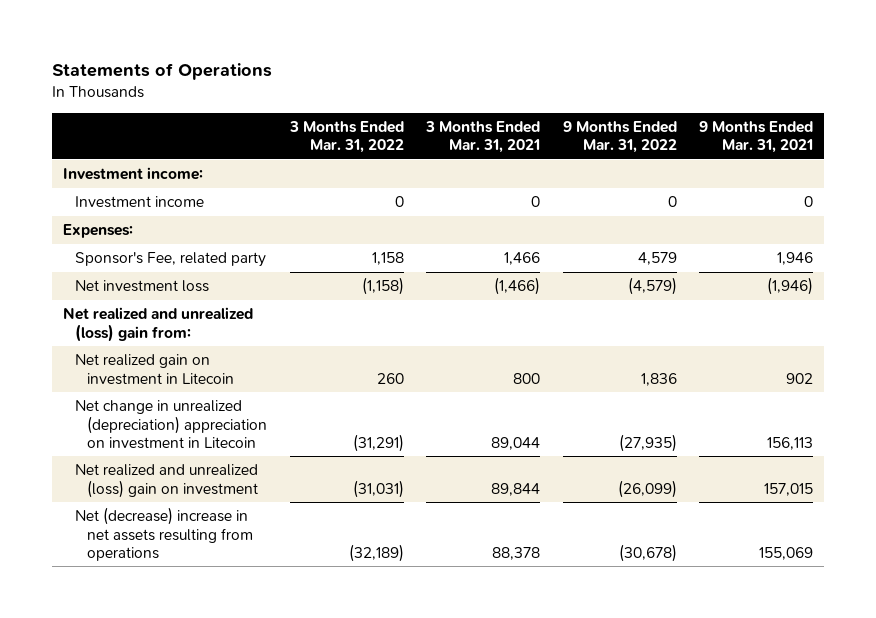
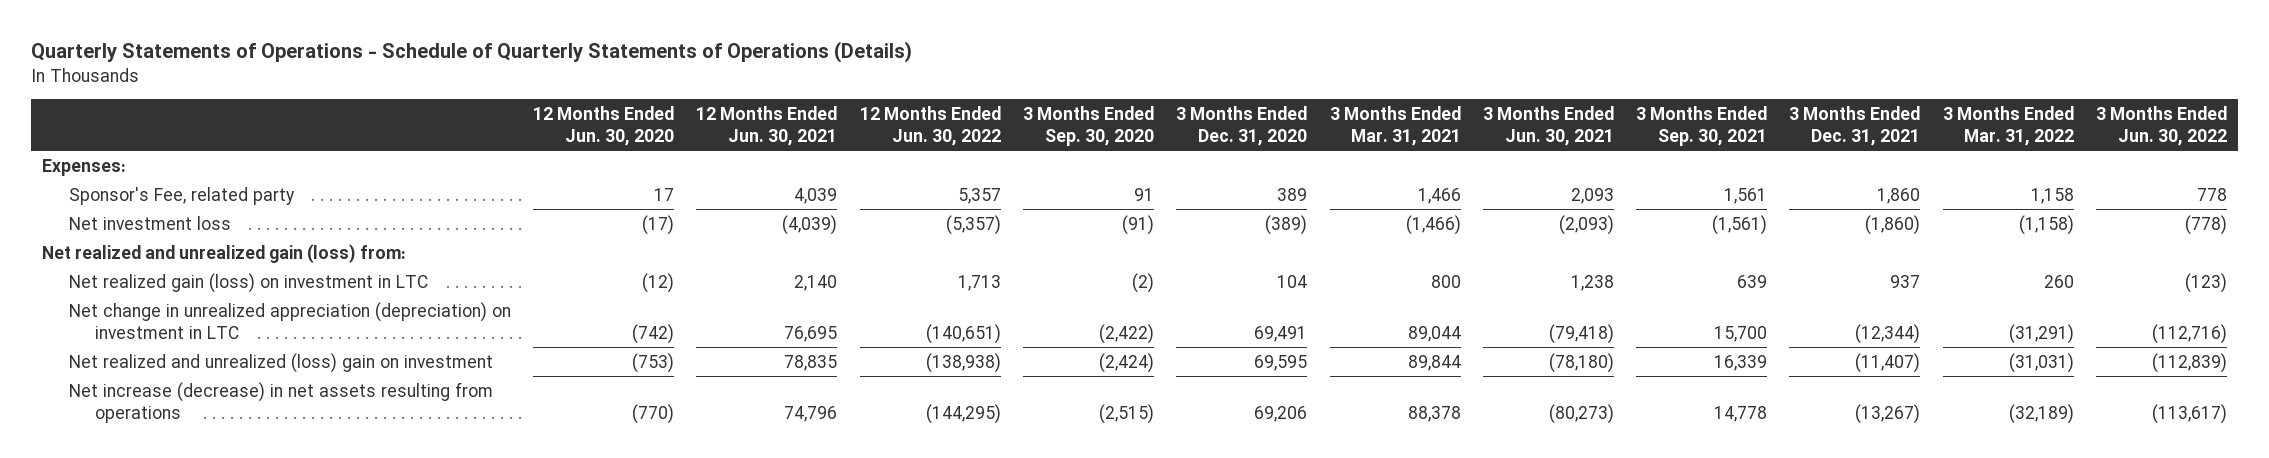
[51,63,272,81] Statements of Operations -> [31,41,913,64] Quarterly Statements of Operations - Schedule of Quarterly Statements of Operations (Details)
[562,120,677,154] 9 Months Ended Mar. 31, 2022 -> none
[699,120,814,154] 9 Months Ended Mar. 31, 2021 -> none
none -> [533,106,675,146] 12 Months Ended Jun. 30, 2020
none -> [696,106,838,146] 12 Months Ended Jun. 30, 2021
none -> [859,106,1001,146] 12 Months Ended Jun. 30, 2022
none -> [1022,106,1154,146] 3 Months Ended Sep. 30, 2020
none -> [1176,106,1308,146] 3 Months Ended Dec. 31, 2020
none -> [1482,106,1614,146] 3 Months Ended Jun. 30, 2021
none -> [1636,106,1768,146] 3 Months Ended Sep. 30, 2021
none -> [1789,106,1921,146] 3 Months Ended Dec. 31, 2021
none -> [2096,106,2228,146] 3 Months Ended Jun. 30, 2022
[63,167,204,181] Investment income: -> none
[75,196,205,209] Investment income -> none
[63,307,254,342] Net realized and unrealized (loss) gain from: -> [42,243,407,263] Net realized and unrealized gain (loss) from:
[75,354,235,385] Net realized gain on investment in Litecoin -> [68,272,428,293] Net realized gain (loss) on investment in LTC
[75,400,268,449] Net change in unrealized (depreciation) appreciation on investment in Litecoin -> [68,301,511,339] Net change in unrealized appreciation (depreciation) on investment in LTC
[75,507,254,561] Net (decrease) increase in net assets resulting from operations -> [68,381,493,423] Net increase (decrease) in net assets resulting from operations

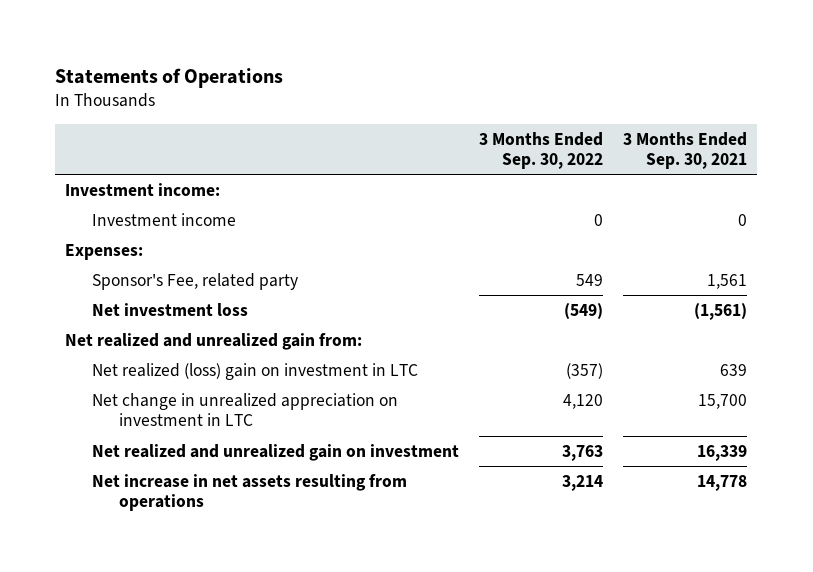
[31,41,913,64] Quarterly Statements of Operations - Schedule of Quarterly Statements of Operations (Details) -> [55,67,284,88] Statements of Operations
[533,106,675,146] 12 Months Ended Jun. 30, 2020 -> none
[696,106,838,146] 12 Months Ended Jun. 30, 2021 -> none
[859,106,1001,146] 12 Months Ended Jun. 30, 2022 -> none
[1022,106,1154,146] 3 Months Ended Sep. 30, 2020 -> none
[1176,106,1308,146] 3 Months Ended Dec. 31, 2020 -> none
[1329,106,1461,146] 3 Months Ended Mar. 31, 2021 -> none
[1482,106,1614,146] 3 Months Ended Jun. 30, 2021 -> none
[1789,106,1921,146] 3 Months Ended Dec. 31, 2021 -> none
[1942,106,2074,146] 3 Months Ended Mar. 31, 2022 -> none
[2096,106,2228,146] 3 Months Ended Jun. 30, 2022 -> none
none -> [479,131,604,170] 3 Months Ended Sep. 30, 2022
none -> [65,182,221,196] Investment income:
none -> [91,212,236,226] Investment income
[42,243,407,263] Net realized and unrealized gain (loss) from: -> [65,332,363,350] Net realized and unrealized gain from:
[68,272,428,293] Net realized gain (loss) on investment in LTC -> [91,362,418,380] Net realized (loss) gain on investment in LTC
[68,301,511,339] Net change in unrealized appreciation (depreciation) on investment in LTC -> [91,392,398,427] Net change in unrealized appreciation on investment in LTC
[68,352,493,373] Net realized and unrealized (loss) gain on investment -> [91,443,459,461] Net realized and unrealized gain on investment
[68,381,493,423] Net increase (decrease) in net assets resulting from operations -> [91,473,407,512] Net increase in net assets resulting from operations

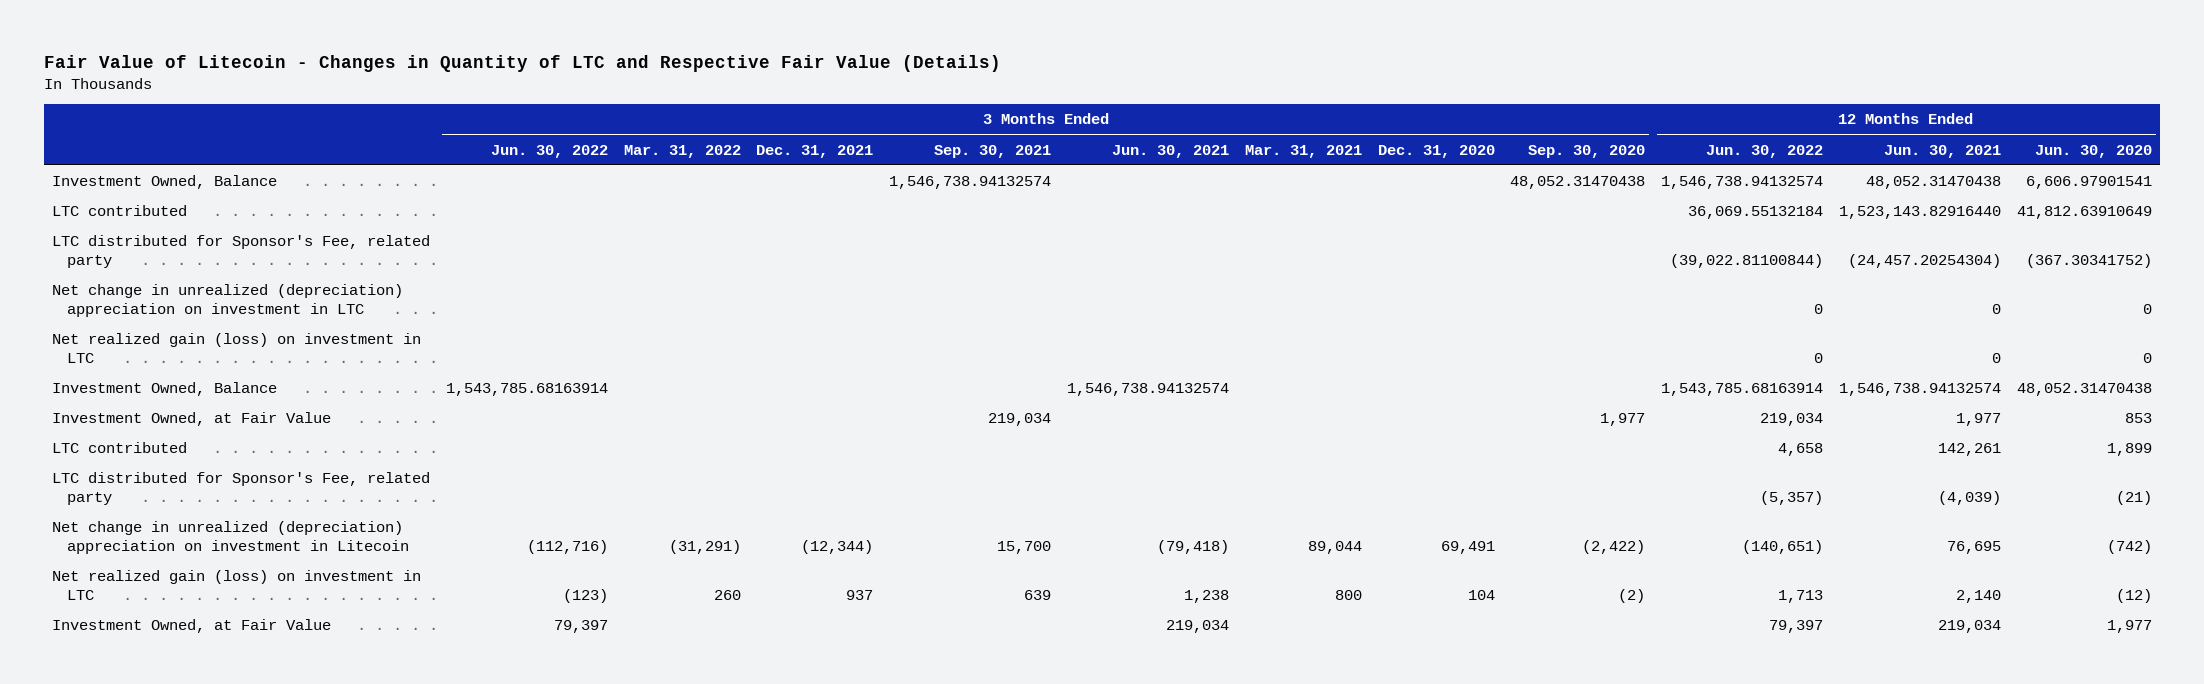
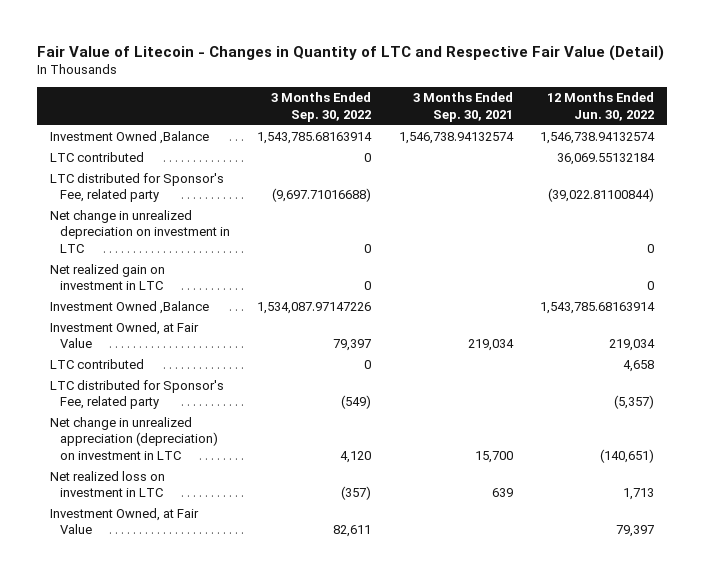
[44,54,1002,72] Fair Value of Litecoin - Changes in Quantity of LTC and Respective Fair Value (Details) -> [36,44,664,61] Fair Value of Litecoin - Changes in Quantity of LTC and Respective Fair Value (Detail)
[490,144,608,158] Jun. 30, 2022 -> none
[623,144,741,158] Mar. 31, 2022 -> none
[756,144,874,158] Dec. 31, 2021 -> none
[1111,144,1229,158] Jun. 30, 2021 -> none
[1244,144,1362,158] Mar. 31, 2021 -> none
[1377,144,1495,158] Dec. 31, 2020 -> none
[1528,144,1646,158] Sep. 30, 2020 -> none
[1883,144,2001,158] Jun. 30, 2021 -> none
[2034,144,2152,158] Jun. 30, 2020 -> none
none -> [271,92,372,122] 3 Months Ended Sep. 30, 2022
[51,175,277,190] Investment Owned, Balance -> [50,131,210,145] Investment Owned ,Balance
[51,284,403,318] Net change in unrealized (depreciation) appreciation on investment in LTC -> [50,210,231,253] Net change in unrealized depreciation on investment in LTC
[51,333,421,364] Net realized gain (loss) on investment in LTC -> [50,264,166,291] Net realized gain on investment in LTC
[51,382,277,397] Investment Owned, Balance -> [50,301,210,315] Investment Owned ,Balance
[51,521,410,555] Net change in unrealized (depreciation) appreciation on investment in Litecoin -> [50,417,219,460] Net change in unrealized appreciation (depreciation) on investment in LTC
[51,570,421,601] Net realized gain (loss) on investment in LTC -> [50,471,166,498] Net realized loss on investment in LTC

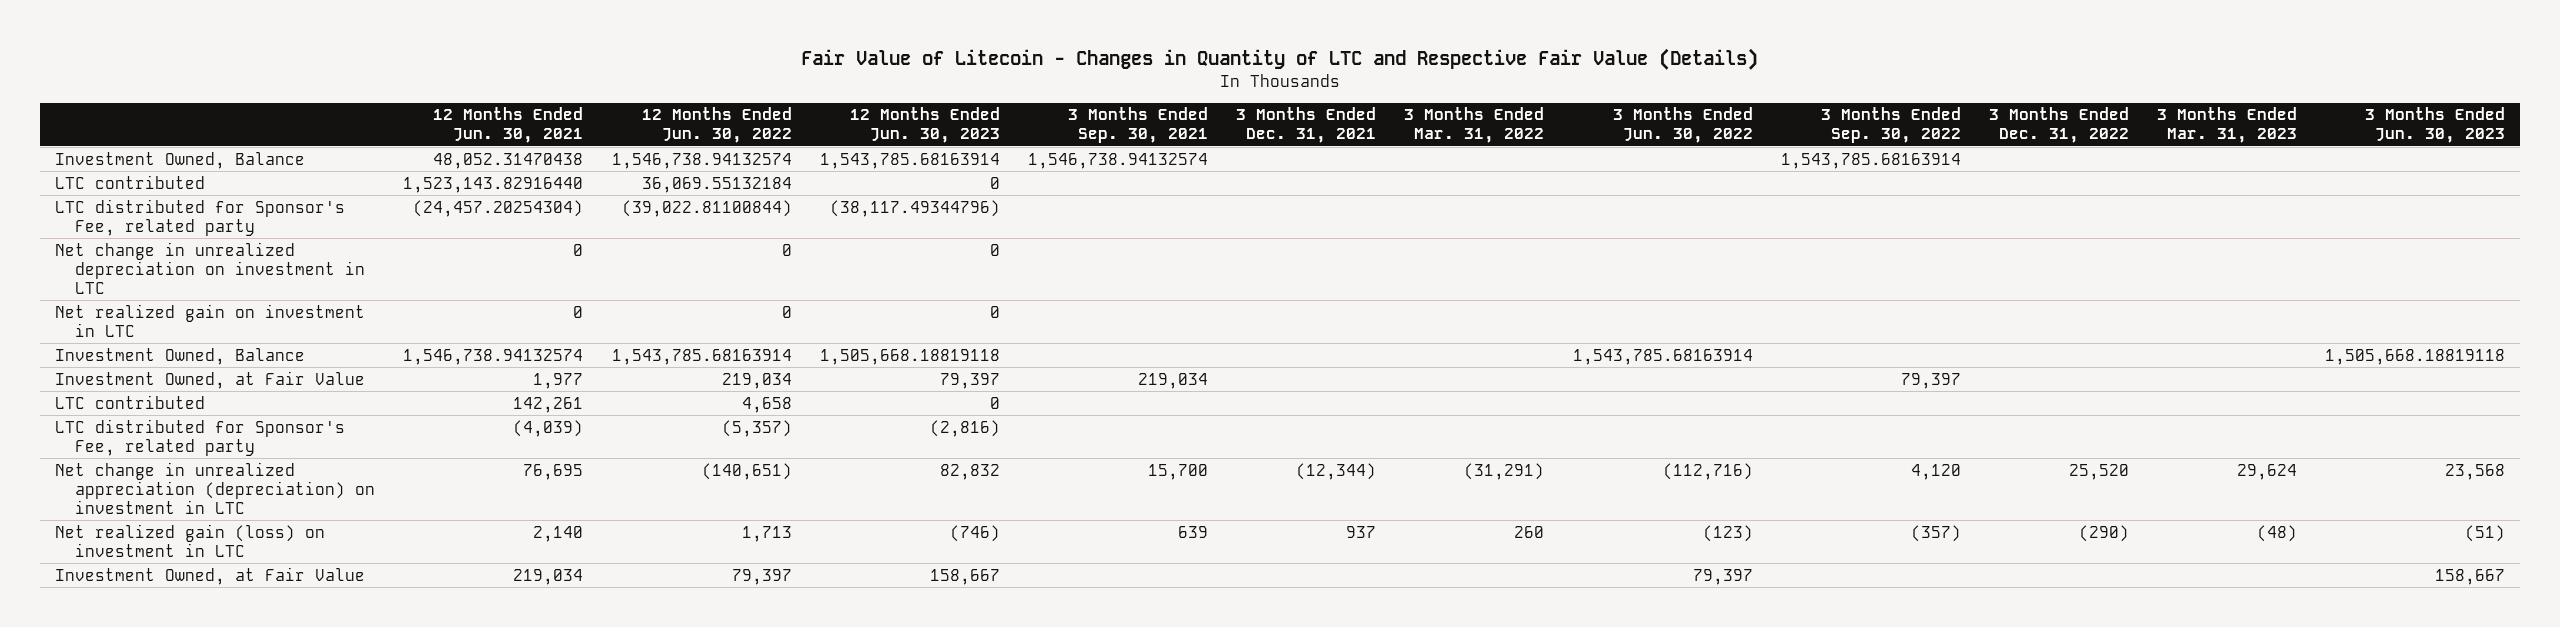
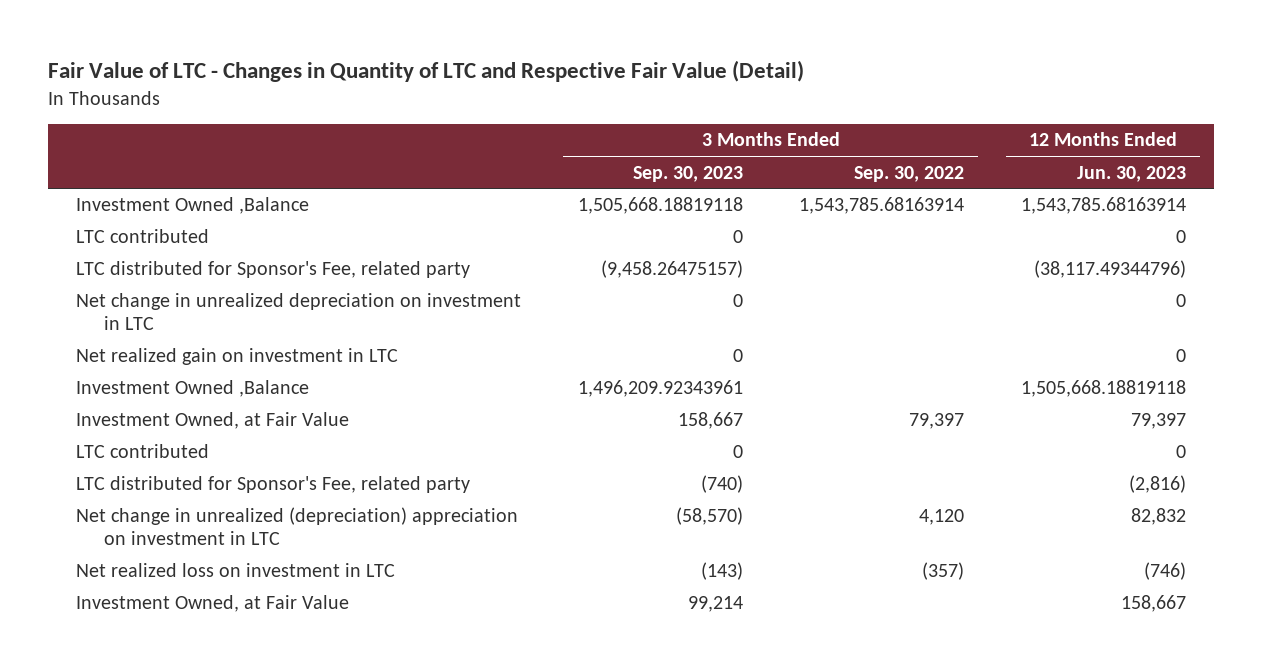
[801,48,1759,71] Fair Value of Litecoin - Changes in Quantity of LTC and Respective Fair Value (Details) -> [47,60,804,83] Fair Value of LTC - Changes in Quantity of LTC and Respective Fair Value (Detail)
[433,107,584,144] 12 Months Ended Jun. 30, 2021 -> none
[641,107,792,144] 12 Months Ended Jun. 30, 2022 -> none
[1067,107,1208,144] 3 Months Ended Sep. 30, 2021 -> none
[1236,107,1377,144] 3 Months Ended Dec. 31, 2021 -> none
[1404,107,1545,144] 3 Months Ended Mar. 31, 2022 -> none
[1612,107,1753,144] 3 Months Ended Jun. 30, 2022 -> none
[1989,107,2130,144] 3 Months Ended Dec. 31, 2022 -> none
[2157,107,2298,144] 3 Months Ended Mar. 31, 2023 -> none
[2365,107,2506,144] 3 Months Ended Jun. 30, 2023 -> none
none -> [632,165,743,182] Sep. 30, 2023
[54,151,305,169] Investment Owned, Balance -> [76,197,310,215] Investment Owned ,Balance
[54,347,305,365] Investment Owned, Balance -> [76,380,310,398] Investment Owned ,Balance
[54,461,376,514] Net change in unrealized appreciation (depreciation) on investment in LTC -> [76,507,519,545] Net change in unrealized (depreciation) appreciation on investment in LTC
[54,523,325,557] Net realized gain (loss) on investment in LTC -> [76,563,396,578] Net realized loss on investment in LTC

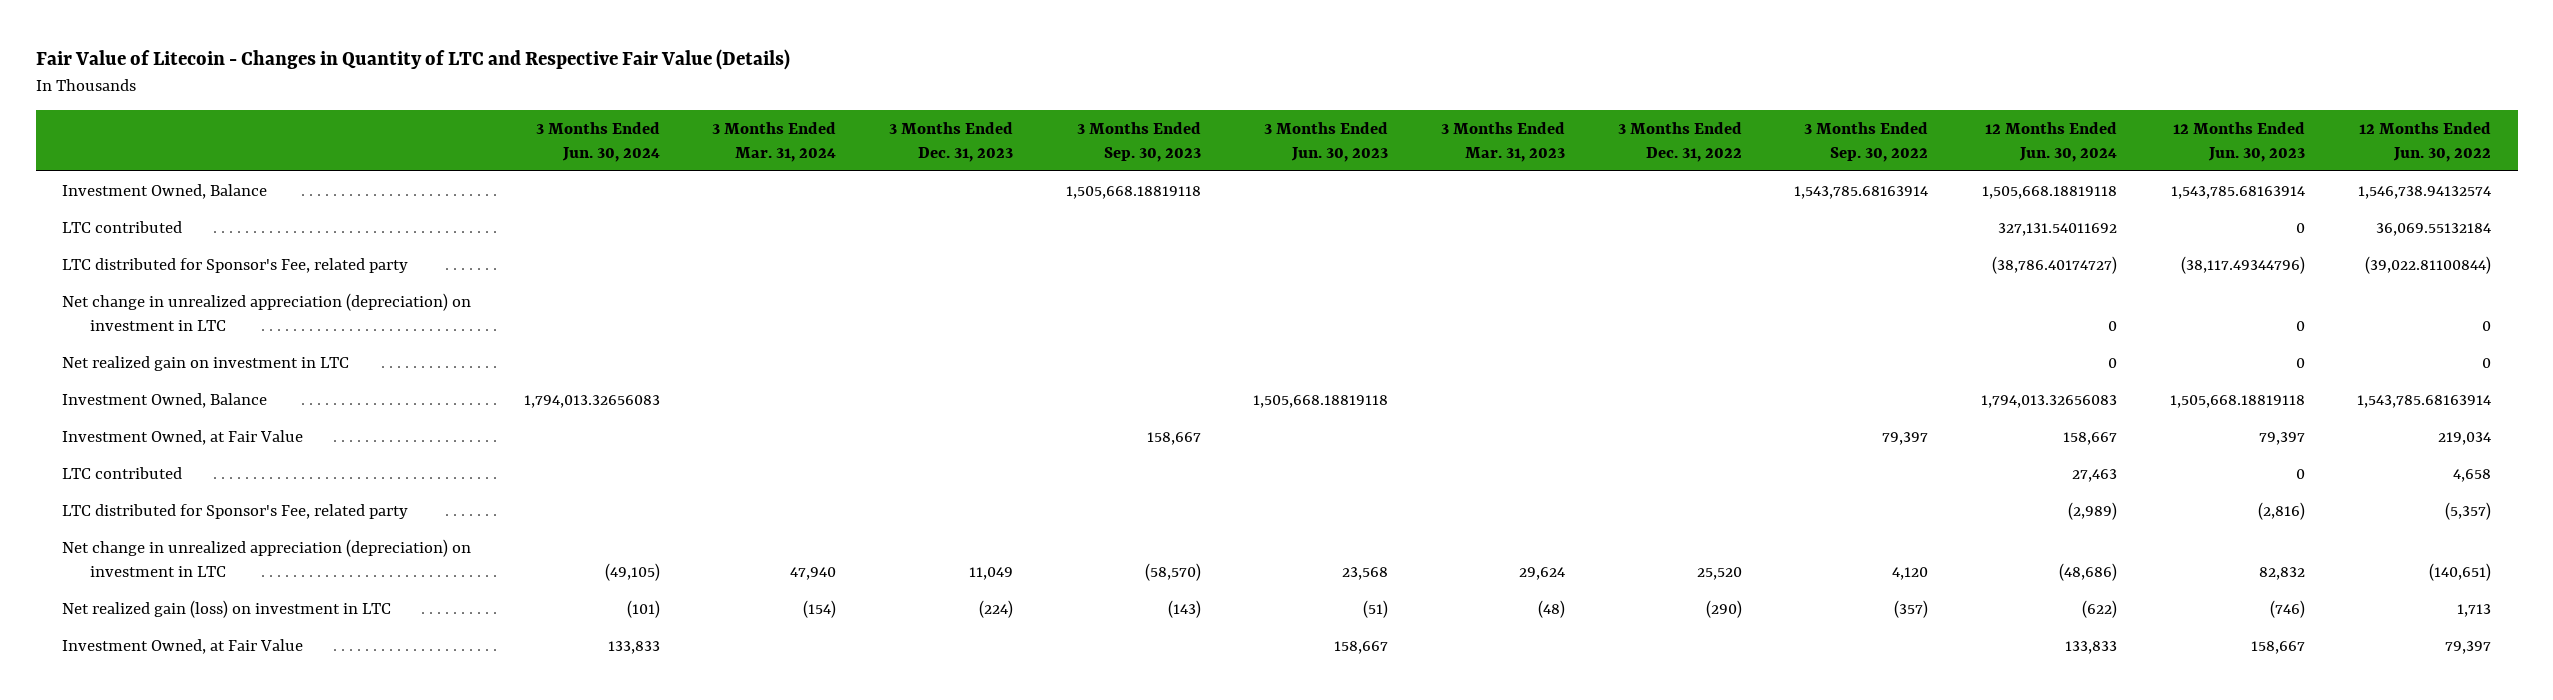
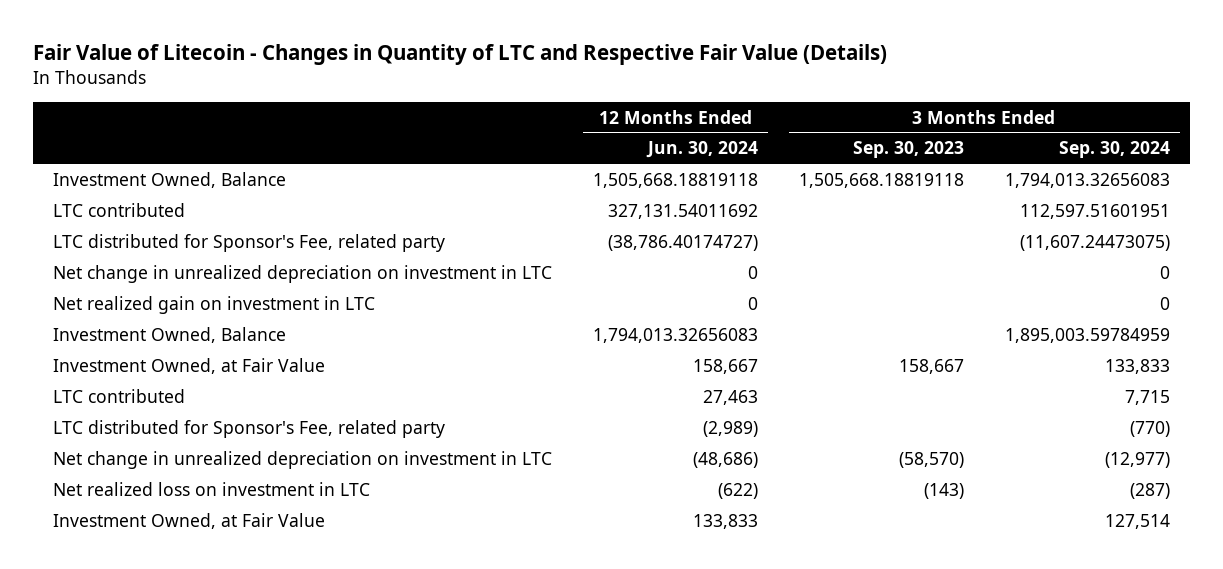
[535,121,660,162] 3 Months Ended Jun. 30, 2024 -> none
[712,121,837,162] 3 Months Ended Mar. 31, 2024 -> none
[889,121,1014,162] 3 Months Ended Dec. 31, 2023 -> none
[1264,121,1389,162] 3 Months Ended Jun. 30, 2023 -> none
[1441,121,1566,162] 3 Months Ended Mar. 31, 2023 -> none
[1617,121,1742,162] 3 Months Ended Dec. 31, 2022 -> none
[1804,121,1929,162] 3 Months Ended Sep. 30, 2022 -> none
[2172,121,2305,162] 12 Months Ended Jun. 30, 2023 -> none
[2359,121,2492,162] 12 Months Ended Jun. 30, 2022 -> none
none -> [1058,141,1170,159] Sep. 30, 2024
[62,292,472,331] Net change in unrealized appreciation (depreciation) on investment in LTC -> [53,264,553,283] Net change in unrealized depreciation on investment in LTC
[62,538,472,577] Net change in unrealized appreciation (depreciation) on investment in LTC -> [53,450,553,469] Net change in unrealized depreciation on investment in LTC
[62,599,392,618] Net realized gain (loss) on investment in LTC -> [53,481,371,496] Net realized loss on investment in LTC

